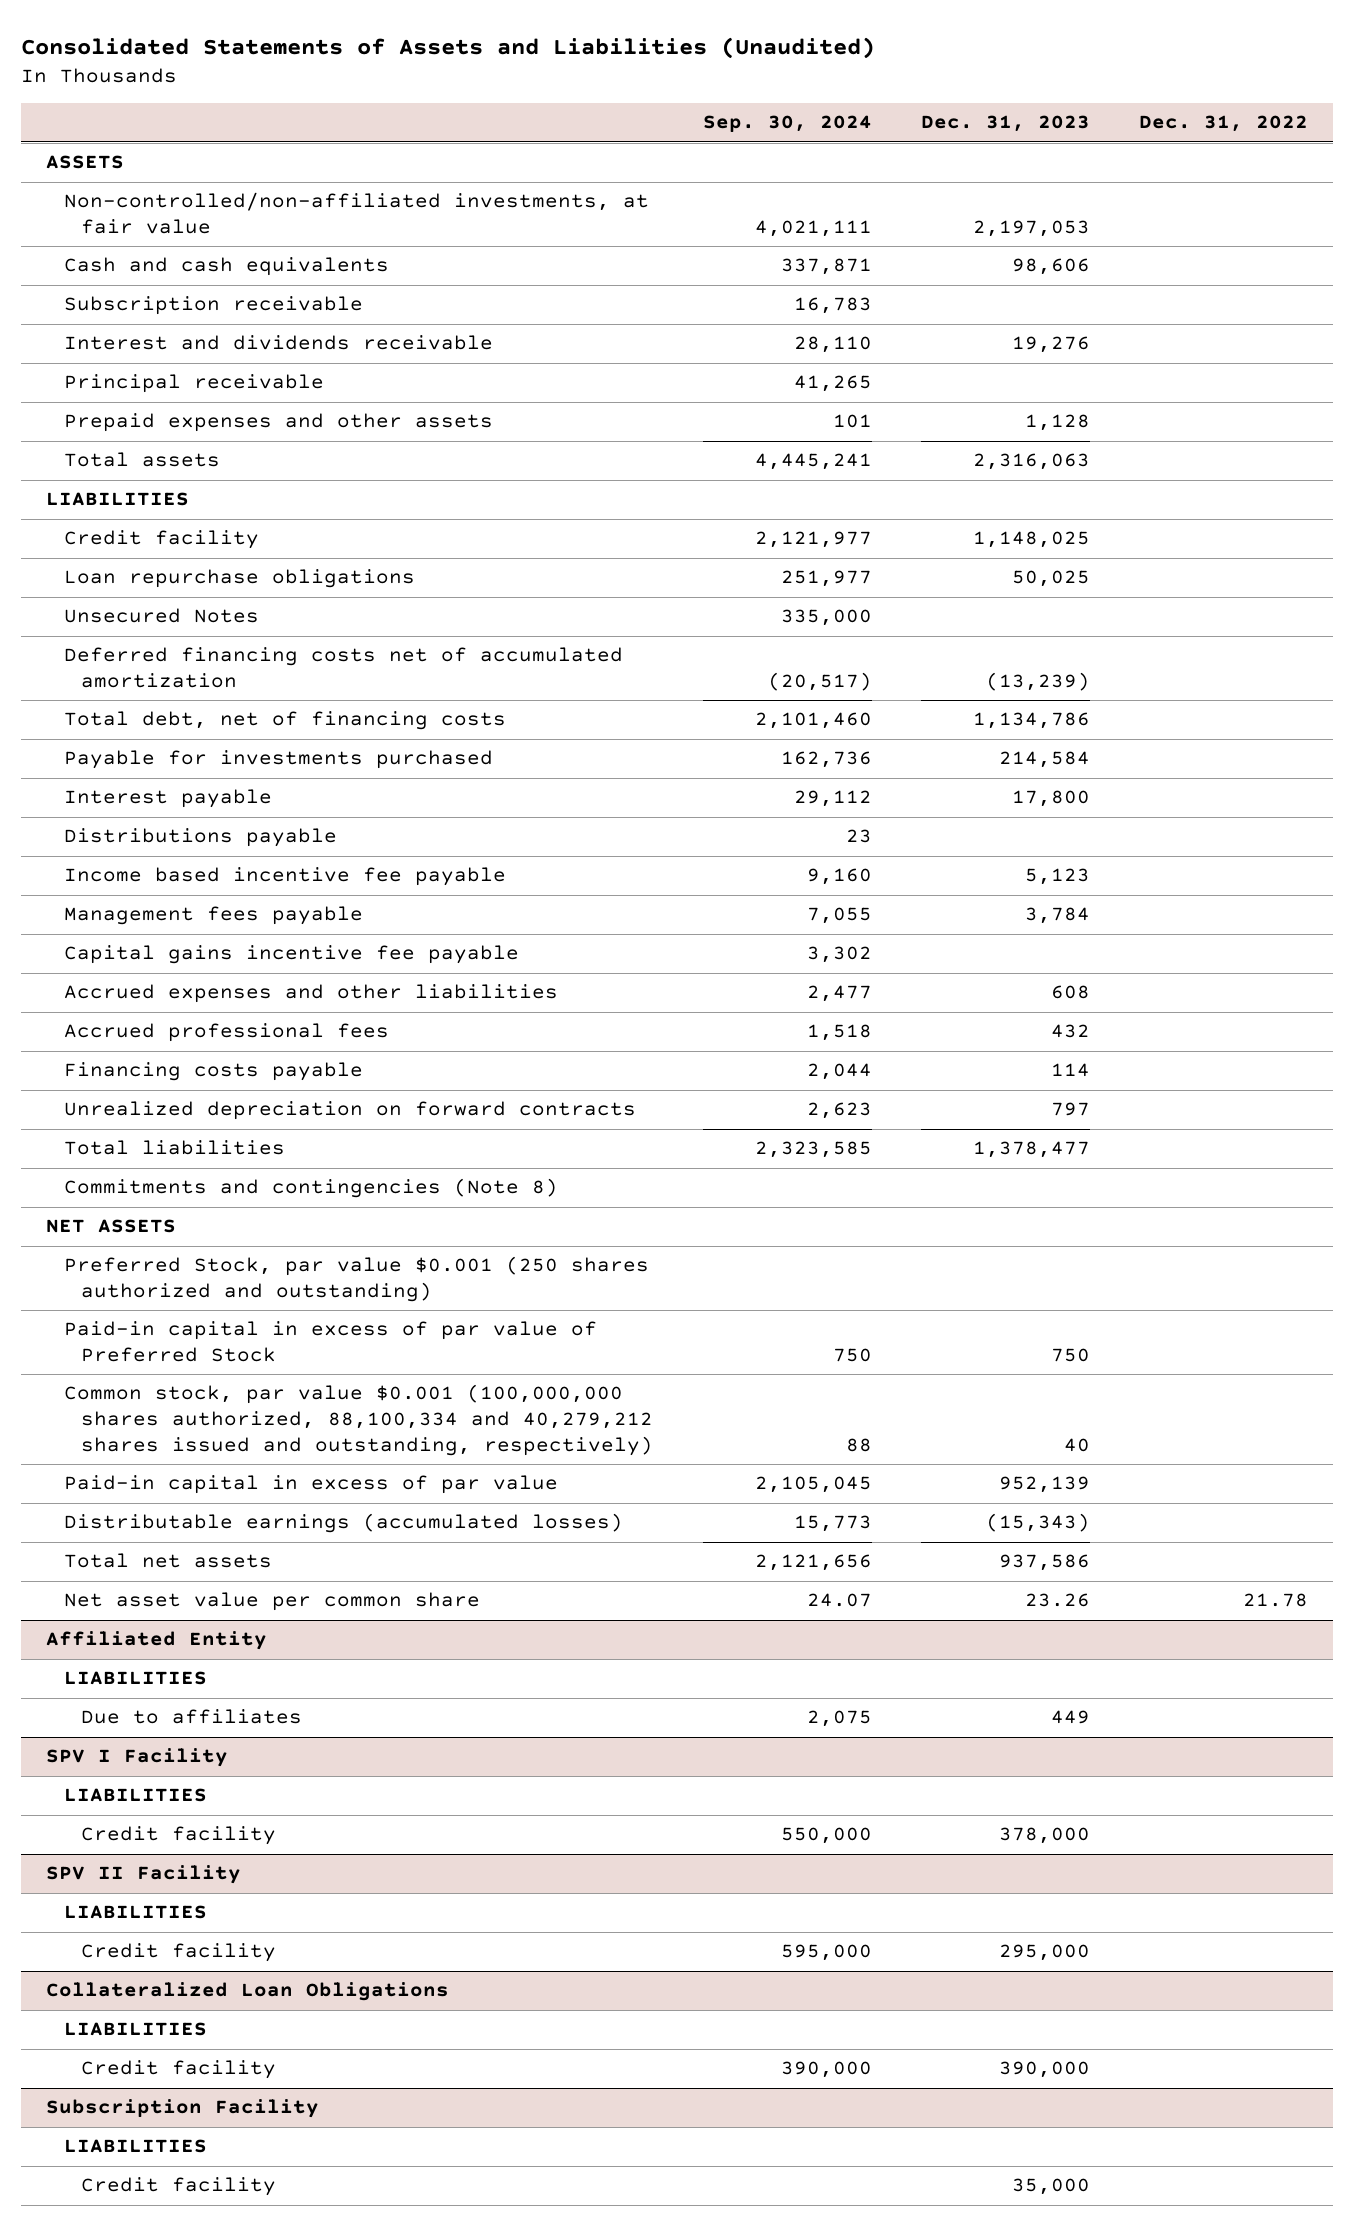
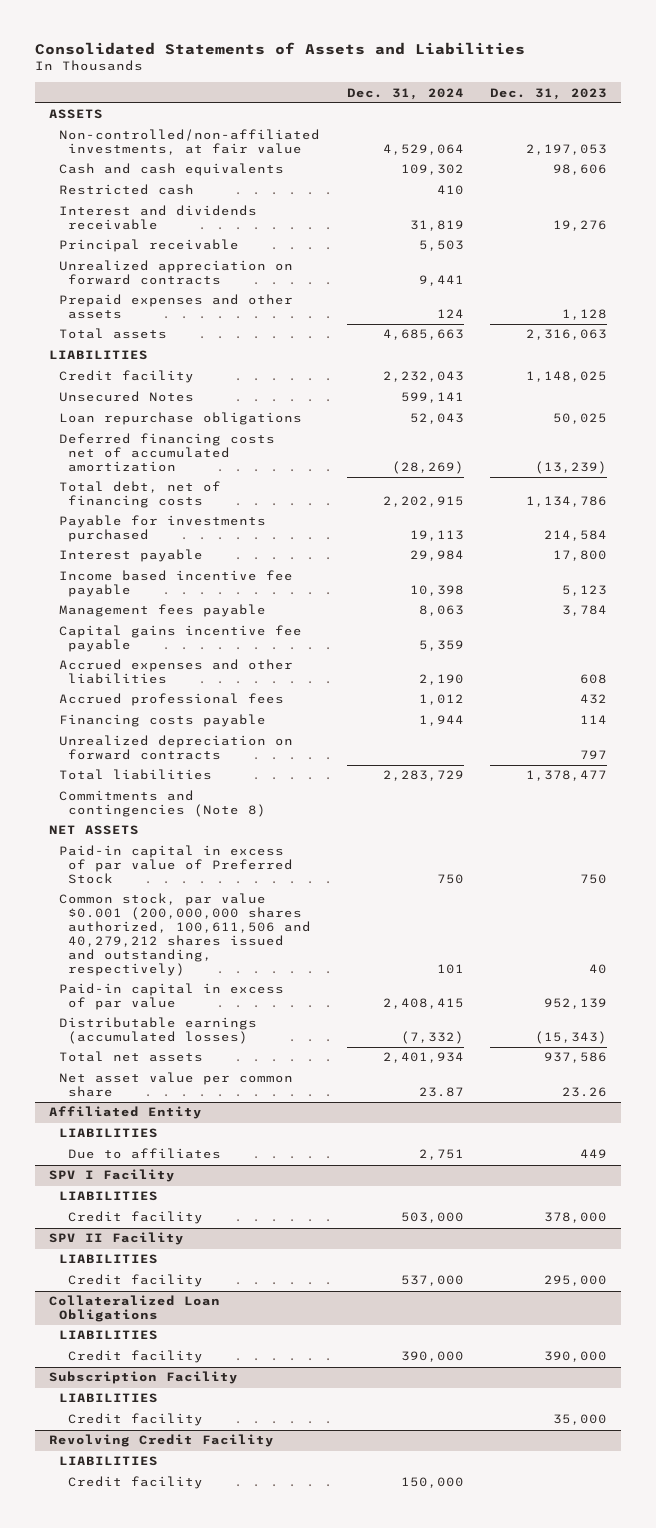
[21,36,876,59] Consolidated Statements of Assets and Liabilities (Unaudited) -> [35,42,526,56] Consolidated Statements of Assets and Liabilities
[702,115,872,133] Sep. 30, 2024 -> none
[1139,115,1309,133] Dec. 31, 2022 -> none
none -> [346,87,464,100] Dec. 31, 2024
[63,296,363,316] Subscription receivable -> none
none -> [58,184,194,196] Restricted cash
none -> [58,260,293,286] Unrealized appreciation on forward contracts
[63,569,415,589] Loan repurchase obligations -> [58,412,302,426] Loan repurchase obligations
[63,828,337,848] Distributions payable -> none
[63,1256,649,1303] Preferred Stock, par value $0.001 (250 shares authorized and outstanding) -> none
[63,1384,654,1457] Common stock, par value $0.001 (100,000,000 shares authorized, 88,100,334 and 40,279,212 shares issued and outstanding, respectively) -> [58,893,312,977] Common stock, par value $0.001 (200,000,000 shares authorized, 100,611,506 and 40,279,212 shares issued and outstanding, respectively)
none -> [48,1434,274,1448] Revolving Credit Facility
none -> [58,1456,158,1467] LIABILITIES
none -> [68,1476,204,1490] Credit facility

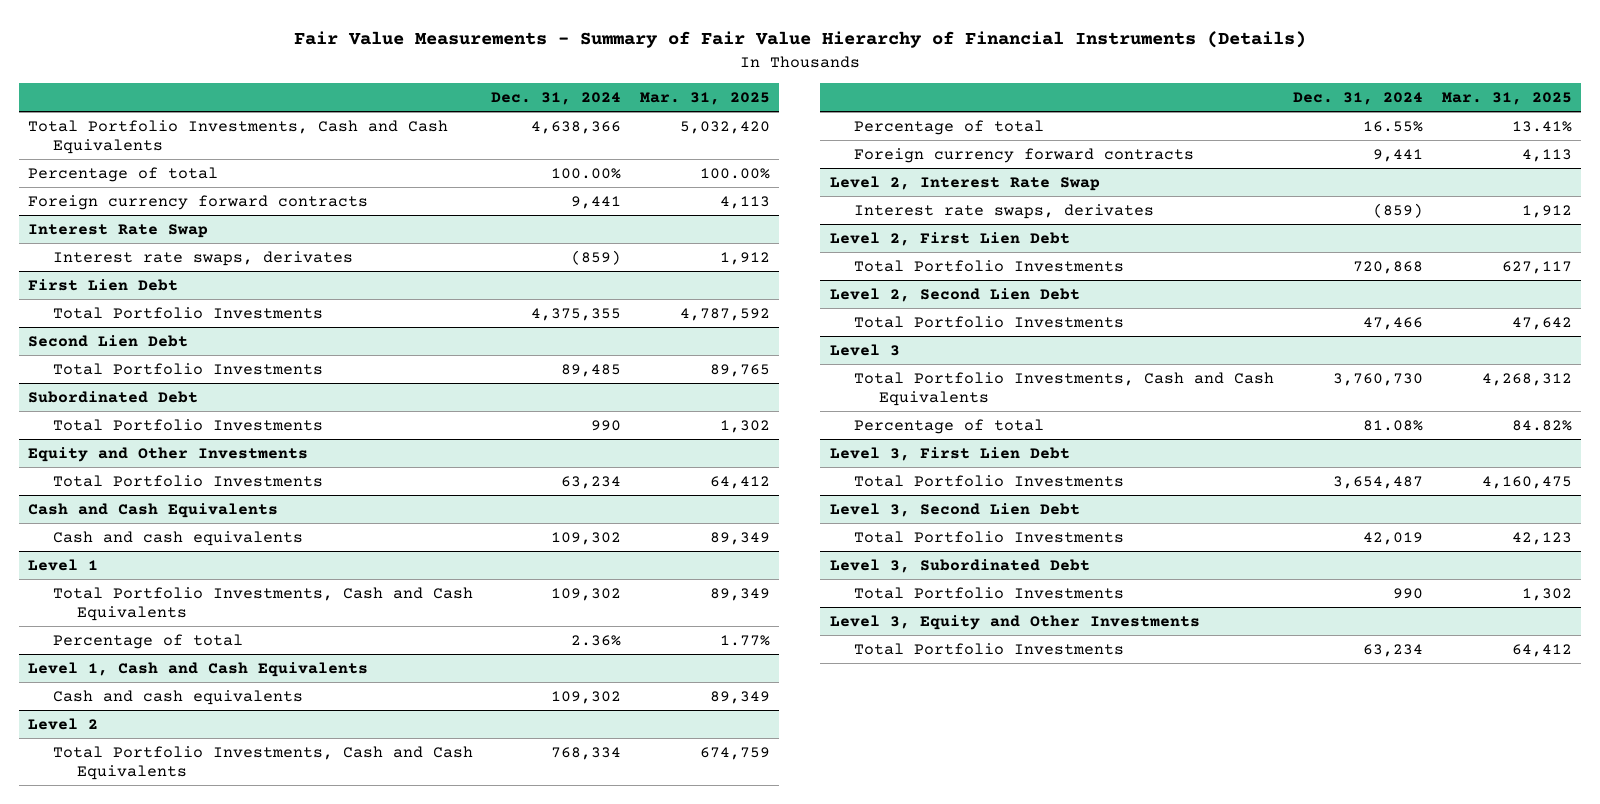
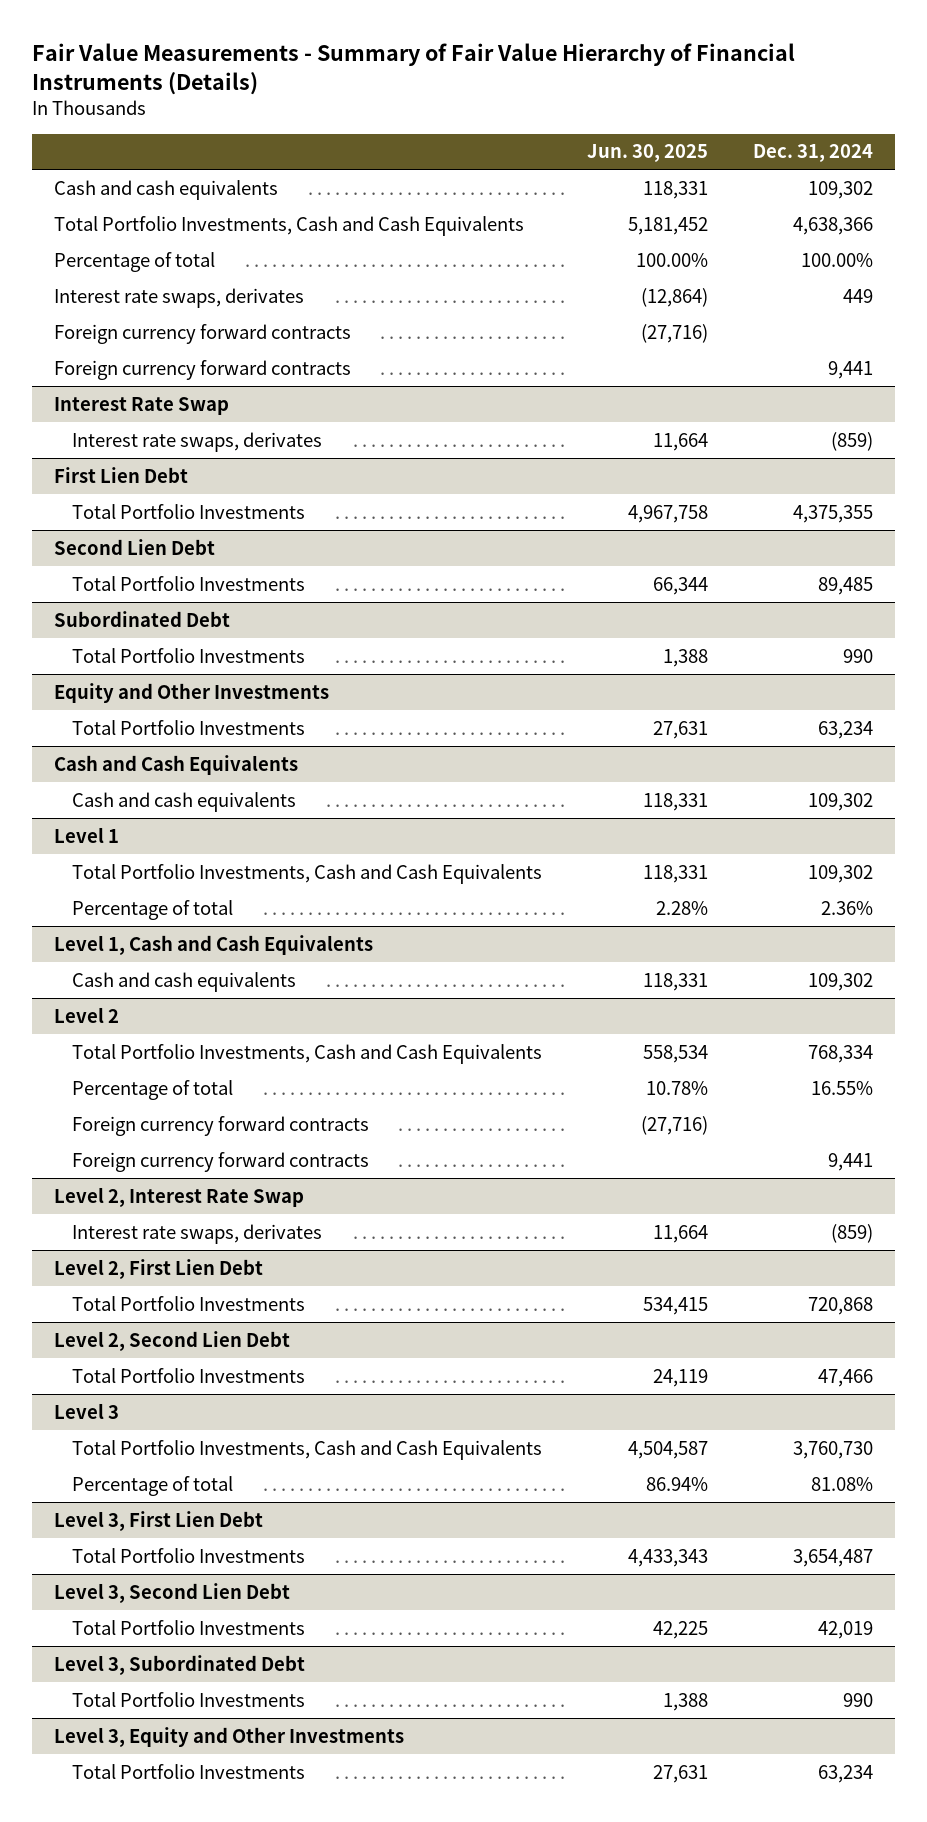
[639,91,770,105] Mar. 31, 2025 -> none
none -> [587,144,709,163] Jun. 30, 2025
none -> [54,179,279,200] Cash and cash equivalents
none -> [54,287,305,308] Interest rate swaps, derivates
none -> [54,323,352,344] Foreign currency forward contracts
none -> [72,1115,370,1136] Foreign currency forward contracts

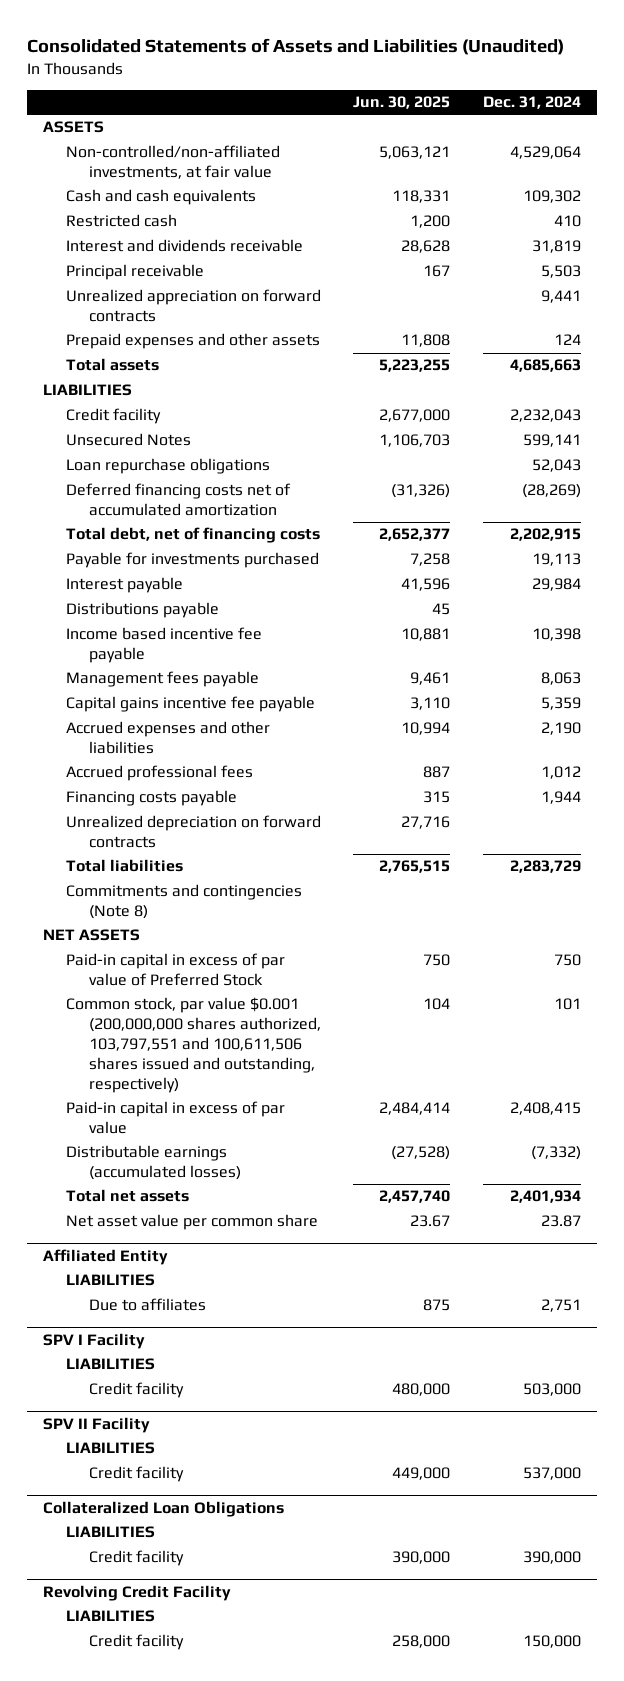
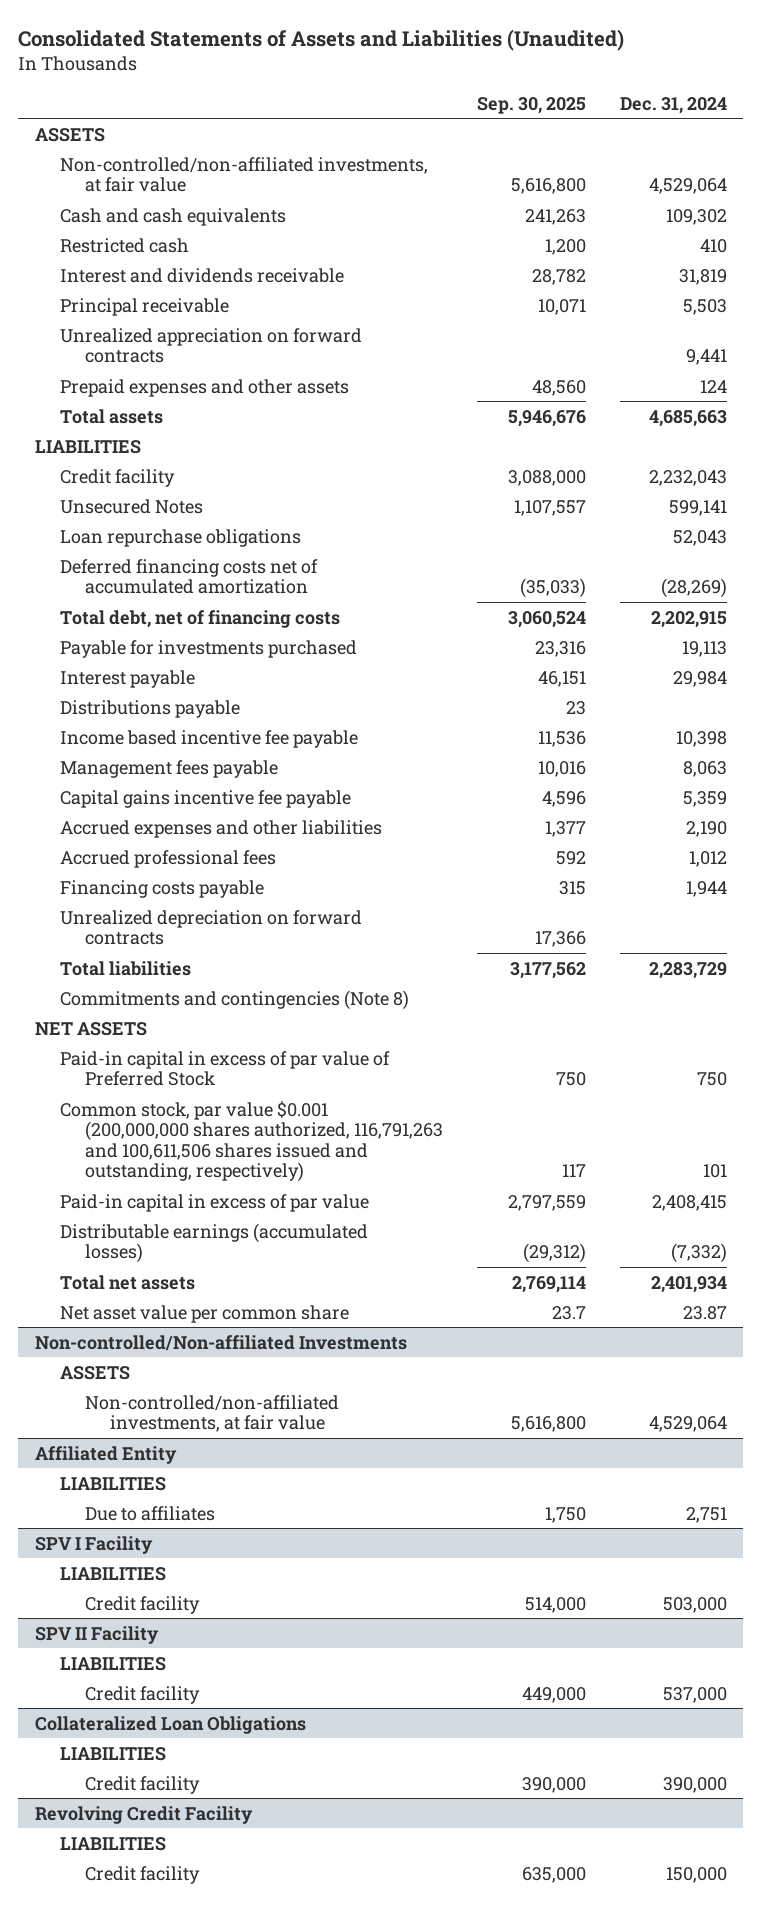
[353,96,451,110] Jun. 30, 2025 -> none
none -> [476,96,586,114] Sep. 30, 2025
[66,997,322,1093] Common stock, par value $0.001 (200,000,000 shares authorized, 103,797,551 and 100,611,506 shares issued and outstanding, respectively) -> [60,1100,444,1183] Common stock, par value $0.001 (200,000,000 shares authorized, 116,791,263 and 100,611,506 shares issued and outstanding, respectively)
none -> [35,1334,408,1351] Non-controlled/Non-affiliated Investments
none -> [60,1365,131,1380] ASSETS
none -> [85,1394,340,1433] Non-controlled/non-affiliated investments, at fair value

